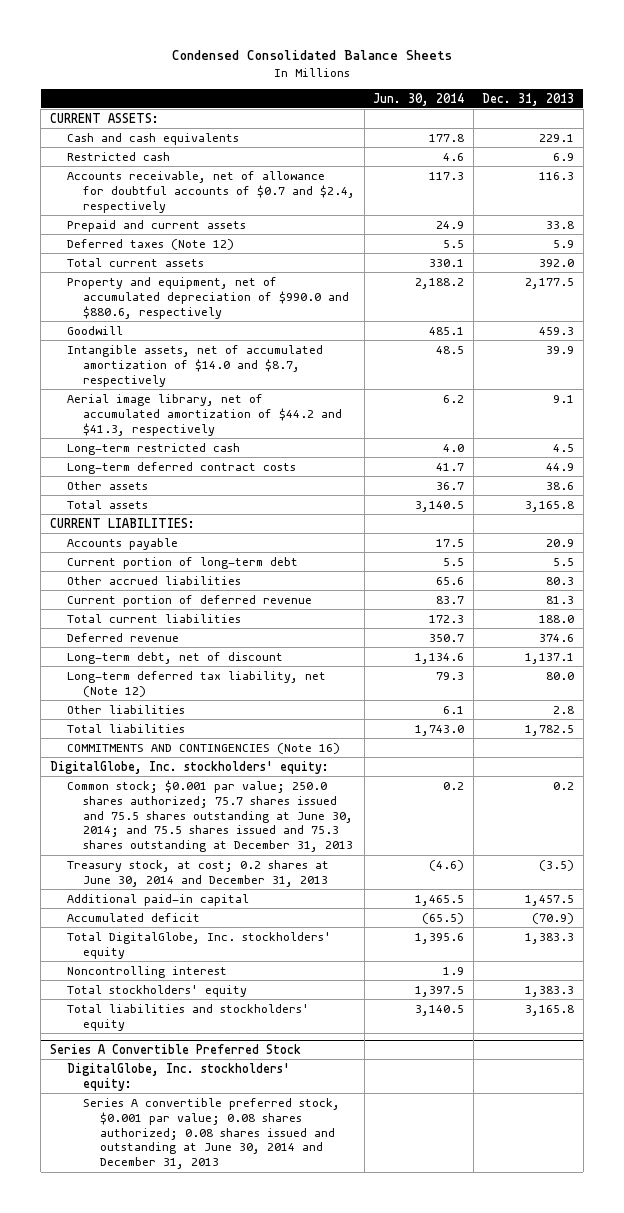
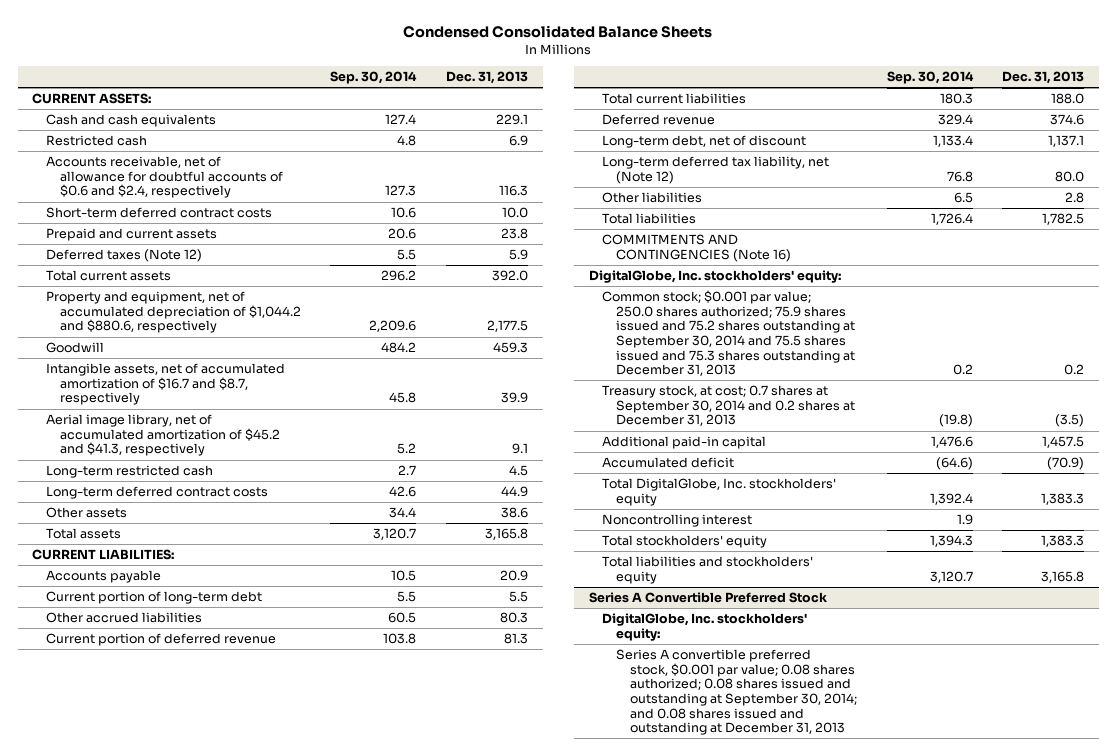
[373,92,465,106] Jun. 30, 2014 -> none
none -> [330,71,418,85] Sep. 30, 2014
[66,170,356,213] Accounts receivable, net of allowance for doubtful accounts of $0.7 and $2.4, respectively -> [46,156,283,199] Accounts receivable, net of allowance for doubtful accounts of $0.6 and $2.4, respectively
none -> [46,207,273,219] Short-term deferred contract costs
[546,220,575,229] 33.8 -> [501,228,529,240] 23.8
[66,276,350,319] Property and equipment, net of accumulated depreciation of $990.0 and $880.6, respectively -> [46,291,301,334] Property and equipment, net of accumulated depreciation of $1,044.2 and $880.6, respectively
[66,344,323,387] Intangible assets, net of accumulated amortization of $14.0 and $8.7, respectively -> [46,363,286,406] Intangible assets, net of accumulated amortization of $16.7 and $8.7, respectively
[66,393,343,436] Aerial image library, net of accumulated amortization of $44.2 and $41.3, respectively -> [46,414,280,457] Aerial image library, net of accumulated amortization of $45.2 and $41.3, respectively
[66,779,354,853] Common stock; $0.001 par value; 250.0 shares authorized; 75.7 shares issued and 75.5 shares outstanding at June 30, 2014; and 75.5 shares issued and 75.3 shares outstanding at December 31, 2013 -> [602,290,856,377] Common stock; $0.001 par value; 250.0 shares authorized; 75.9 shares issued and 75.2 shares outstanding at September 30, 2014 and 75.5 shares issued and 75.3 shares outstanding at December 31, 2013
[66,859,329,887] Treasury stock, at cost; 0.2 shares at June 30, 2014 and December 31, 2013 -> [602,385,856,427] Treasury stock, at cost; 0.7 shares at September 30, 2014 and 0.2 shares at December 31, 2013
[83,1097,341,1170] Series A convertible preferred stock, $0.001 par value; 0.08 shares authorized; 0.08 shares issued and outstanding at June 30, 2014 and December 31, 2013 -> [616,649,857,736] Series A convertible preferred stock, $0.001 par value; 0.08 shares authorized; 0.08 shares issued and outstanding at September 30, 2014; and 0.08 shares issued and outstanding at December 31, 2013

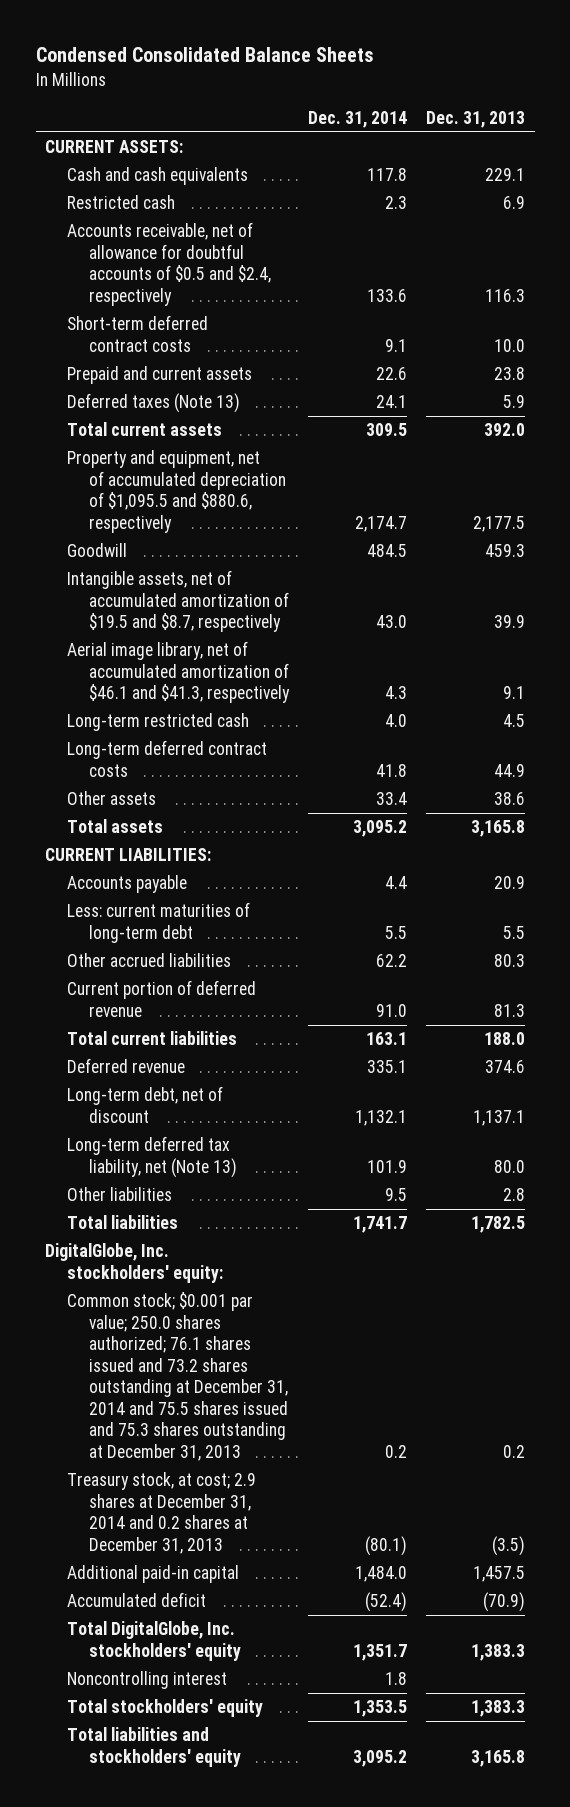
[330,71,418,85] Sep. 30, 2014 -> none
none -> [308,110,408,128] Dec. 31, 2014
[46,156,283,199] Accounts receivable, net of allowance for doubtful accounts of $0.6 and $2.4, respectively -> [67,222,272,306] Accounts receivable, net of allowance for doubtful accounts of $0.5 and $2.4, respectively
[46,249,203,263] Deferred taxes (Note 12) -> [67,393,241,414] Deferred taxes (Note 13)
[46,291,301,334] Property and equipment, net of accumulated depreciation of $1,044.2 and $880.6, respectively -> [67,450,287,533] Property and equipment, net of accumulated depreciation of $1,095.5 and $880.6, respectively
[46,363,286,406] Intangible assets, net of accumulated amortization of $16.7 and $8.7, respectively -> [67,570,290,633] Intangible assets, net of accumulated amortization of $19.5 and $8.7, respectively
[46,414,280,457] Aerial image library, net of accumulated amortization of $45.2 and $41.3, respectively -> [67,641,291,704] Aerial image library, net of accumulated amortization of $46.1 and $41.3, respectively
[46,591,263,605] Current portion of long-term debt -> [67,902,251,943] Less: current maturities of long-term debt
[602,156,830,184] Long-term deferred tax liability, net (Note 12) -> [67,1136,238,1178] Long-term deferred tax liability, net (Note 13)
[602,234,792,262] COMMITMENTS AND CONTINGENCIES (Note 16) -> none
[602,290,856,377] Common stock; $0.001 par value; 250.0 shares authorized; 75.9 shares issued and 75.2 shares outstanding at September 30, 2014 and 75.5 shares issued and 75.3 shares outstanding at December 31, 2013 -> [67,1292,289,1461] Common stock; $0.001 par value; 250.0 shares authorized; 76.1 shares issued and 73.2 shares outstanding at December 31, 2014 and 75.5 shares issued and 75.3 shares outstanding at December 31, 2013
[602,385,856,427] Treasury stock, at cost; 0.7 shares at September 30, 2014 and 0.2 shares at December 31, 2013 -> [67,1472,257,1554] Treasury stock, at cost; 2.9 shares at December 31, 2014 and 0.2 shares at December 31, 2013
[588,592,827,604] Series A Convertible Preferred Stock -> none
[602,613,808,641] DigitalGlobe, Inc. stockholders' equity: -> none
[616,649,857,736] Series A convertible preferred stock, $0.001 par value; 0.08 shares authorized; 0.08 shares issued and outstanding at September 30, 2014; and 0.08 shares issued and outstanding at December 31, 2013 -> none

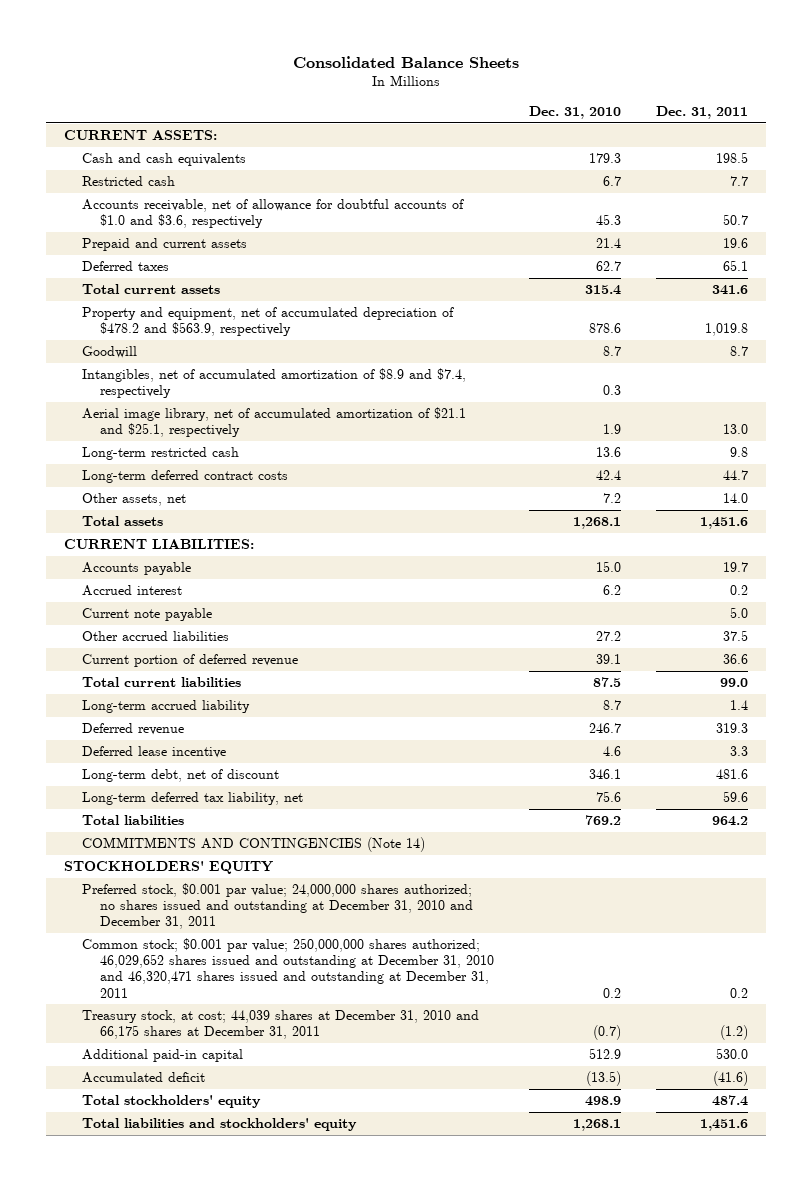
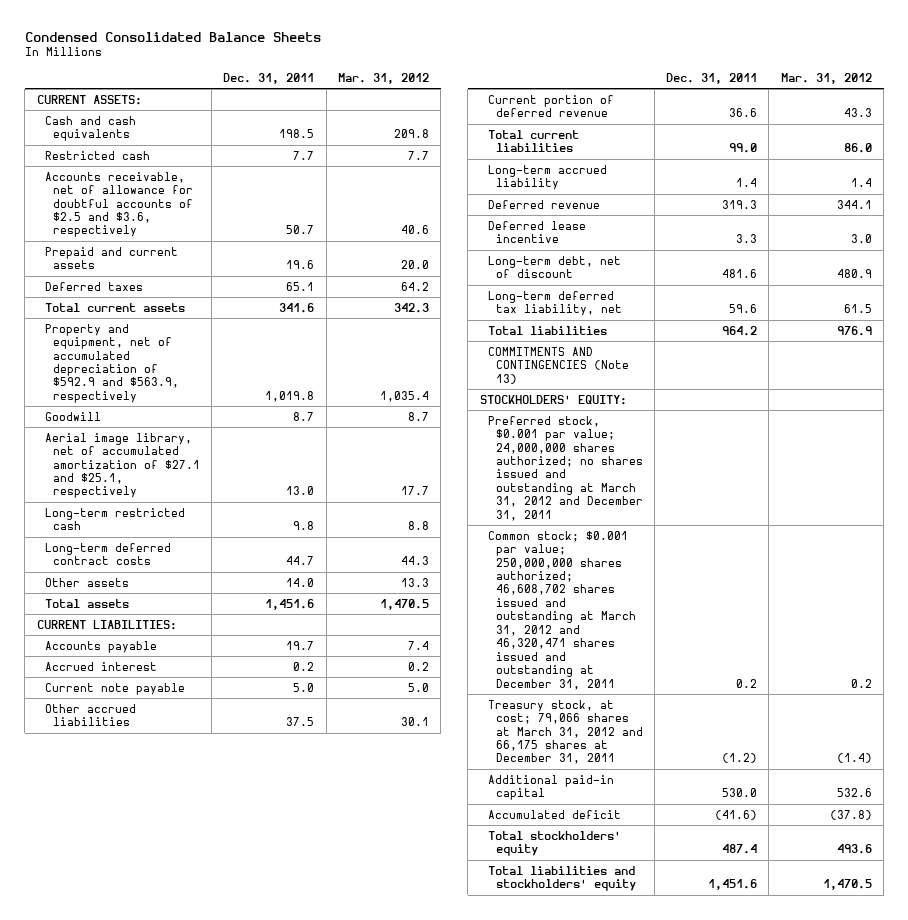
[293,55,520,68] Consolidated Balance Sheets -> [24,31,321,42] Condensed Consolidated Balance Sheets
[529,106,622,120] Dec. 31, 2010 -> none
none -> [337,72,429,84] Mar. 31, 2012
[81,199,464,229] Accounts receivable, net of allowance for doubtful accounts of $1.0 and $3.6, respectively -> [44,171,193,238] Accounts receivable, net of allowance for doubtful accounts of $2.5 and $3.6, respectively
[81,307,454,337] Property and equipment, net of accumulated depreciation of $478.2 and $563.9, respectively -> [44,323,179,403] Property and equipment, net of accumulated depreciation of $592.9 and $563.9, respectively
[81,368,466,399] Intangibles, net of accumulated amortization of $8.9 and $7.4, respectively -> none
[81,407,466,438] Aerial image library, net of accumulated amortization of $21.1 and $25.1, respectively -> [44,432,200,499] Aerial image library, net of accumulated amortization of $27.1 and $25.1, respectively
[81,493,186,507] Other assets, net -> [44,577,129,587] Other assets
[81,837,425,853] COMMITMENTS AND CONTINGENCIES (Note 14) -> [487,346,629,384] COMMITMENTS AND CONTINGENCIES (Note 13)
[64,861,274,875] STOCKHOLDERS' EQUITY -> [479,394,627,405] STOCKHOLDERS' EQUITY:
[81,883,473,930] Preferred stock, $0.001 par value; 24,000,000 shares authorized; no shares issued and outstanding at December 31, 2010 and December 31, 2011 -> [487,415,643,521] Preferred stock, $0.001 par value; 24,000,000 shares authorized; no shares issued and outstanding at March 31, 2012 and December 31, 2011
[81,938,494,998] Common stock; $0.001 par value; 250,000,000 shares authorized; 46,029,652 shares issued and outstanding at December 31, 2010 and 46,320,471 shares issued and outstanding at December 31, 2011 -> [487,530,636,690] Common stock; $0.001 par value; 250,000,000 shares authorized; 46,608,702 shares issued and outstanding at March 31, 2012 and 46,320,471 shares issued and outstanding at December 31, 2011
[81,1010,479,1040] Treasury stock, at cost; 44,039 shares at December 31, 2010 and 66,175 shares at December 31, 2011 -> [487,699,643,765] Treasury stock, at cost; 79,066 shares at March 31, 2012 and 66,175 shares at December 31, 2011

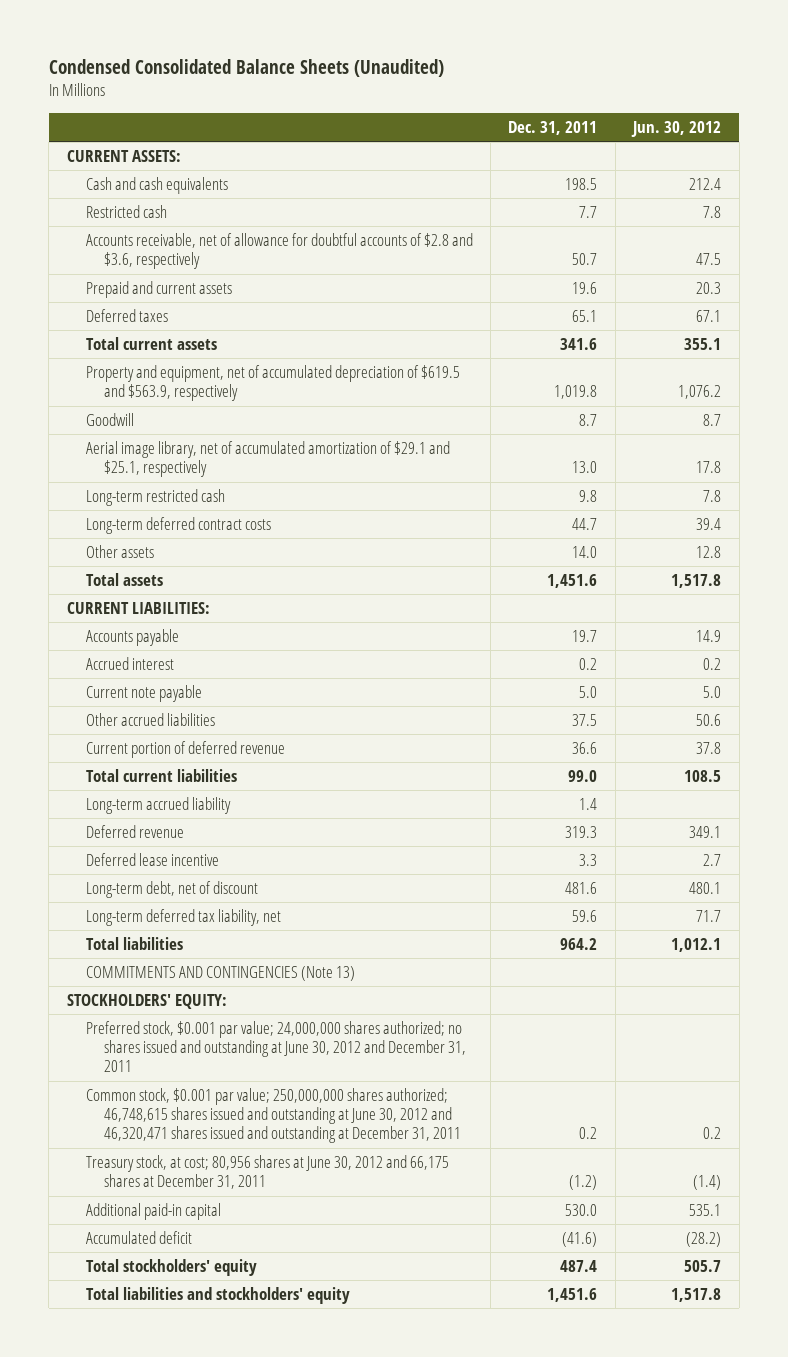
[24,31,321,42] Condensed Consolidated Balance Sheets -> [48,59,444,78] Condensed Consolidated Balance Sheets (Unaudited)
[337,72,429,84] Mar. 31, 2012 -> none
none -> [631,120,722,137] Jun. 30, 2012
[44,171,193,238] Accounts receivable, net of allowance for doubtful accounts of $2.5 and $3.6, respectively -> [85,233,473,270] Accounts receivable, net of allowance for doubtful accounts of $2.8 and $3.6, respectively
[44,323,179,403] Property and equipment, net of accumulated depreciation of $592.9 and $563.9, respectively -> [85,365,460,402] Property and equipment, net of accumulated depreciation of $619.5 and $563.9, respectively
[44,432,200,499] Aerial image library, net of accumulated amortization of $27.1 and $25.1, respectively -> [85,441,450,478] Aerial image library, net of accumulated amortization of $29.1 and $25.1, respectively
[487,415,643,521] Preferred stock, $0.001 par value; 24,000,000 shares authorized; no shares issued and outstanding at March 31, 2012 and December 31, 2011 -> [85,1021,467,1073] Preferred stock, $0.001 par value; 24,000,000 shares authorized; no shares issued and outstanding at June 30, 2012 and December 31, 2011
[487,530,636,690] Common stock; $0.001 par value; 250,000,000 shares authorized; 46,608,702 shares issued and outstanding at March 31, 2012 and 46,320,471 shares issued and outstanding at December 31, 2011 -> [85,1088,462,1144] Common stock, $0.001 par value; 250,000,000 shares authorized; 46,748,615 shares issued and outstanding at June 30, 2012 and 46,320,471 shares issued and outstanding at December 31, 2011
[487,699,643,765] Treasury stock, at cost; 79,066 shares at March 31, 2012 and 66,175 shares at December 31, 2011 -> [85,1155,449,1190] Treasury stock, at cost; 80,956 shares at June 30, 2012 and 66,175 shares at December 31, 2011

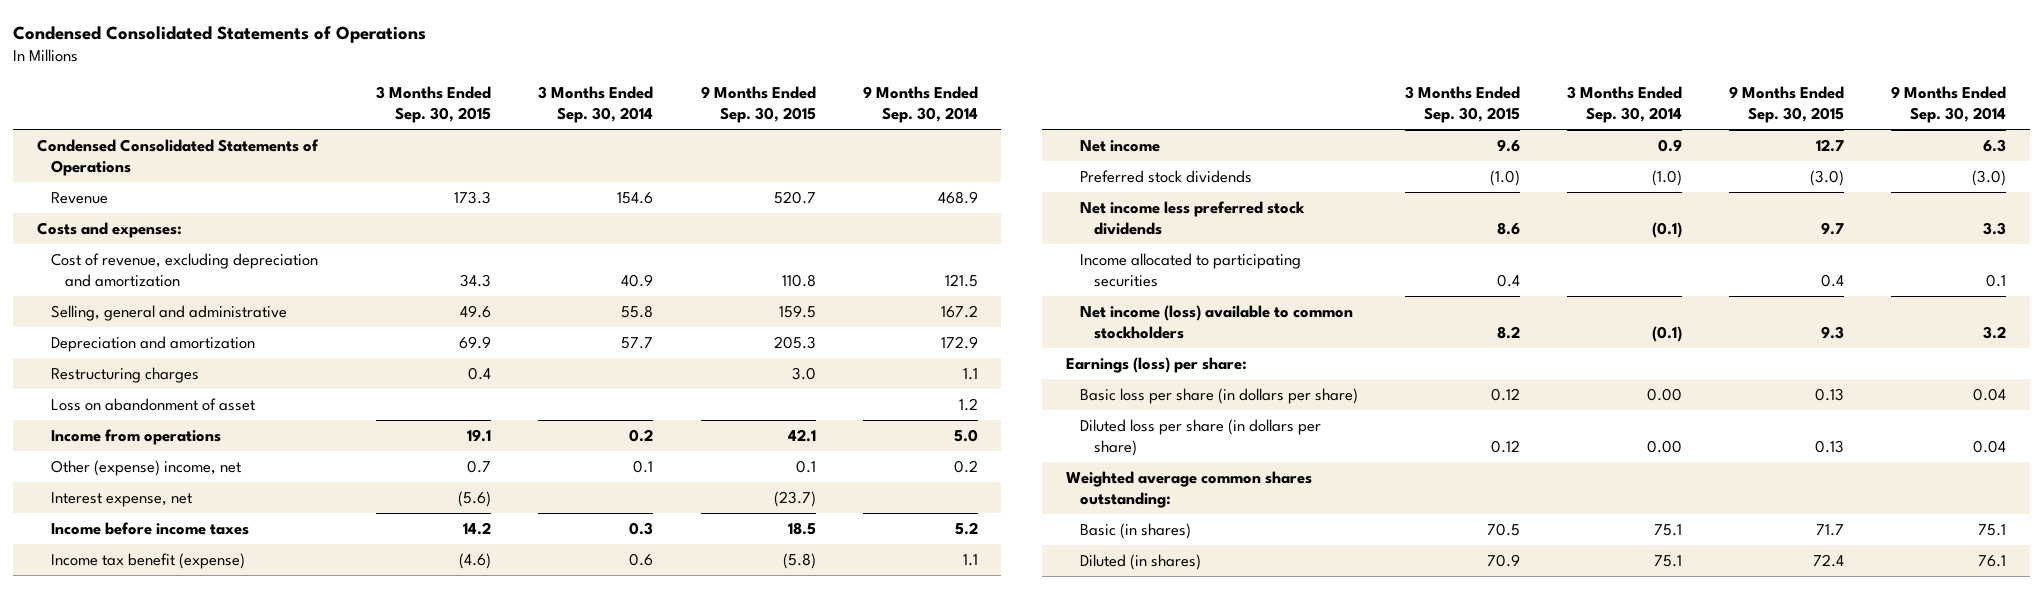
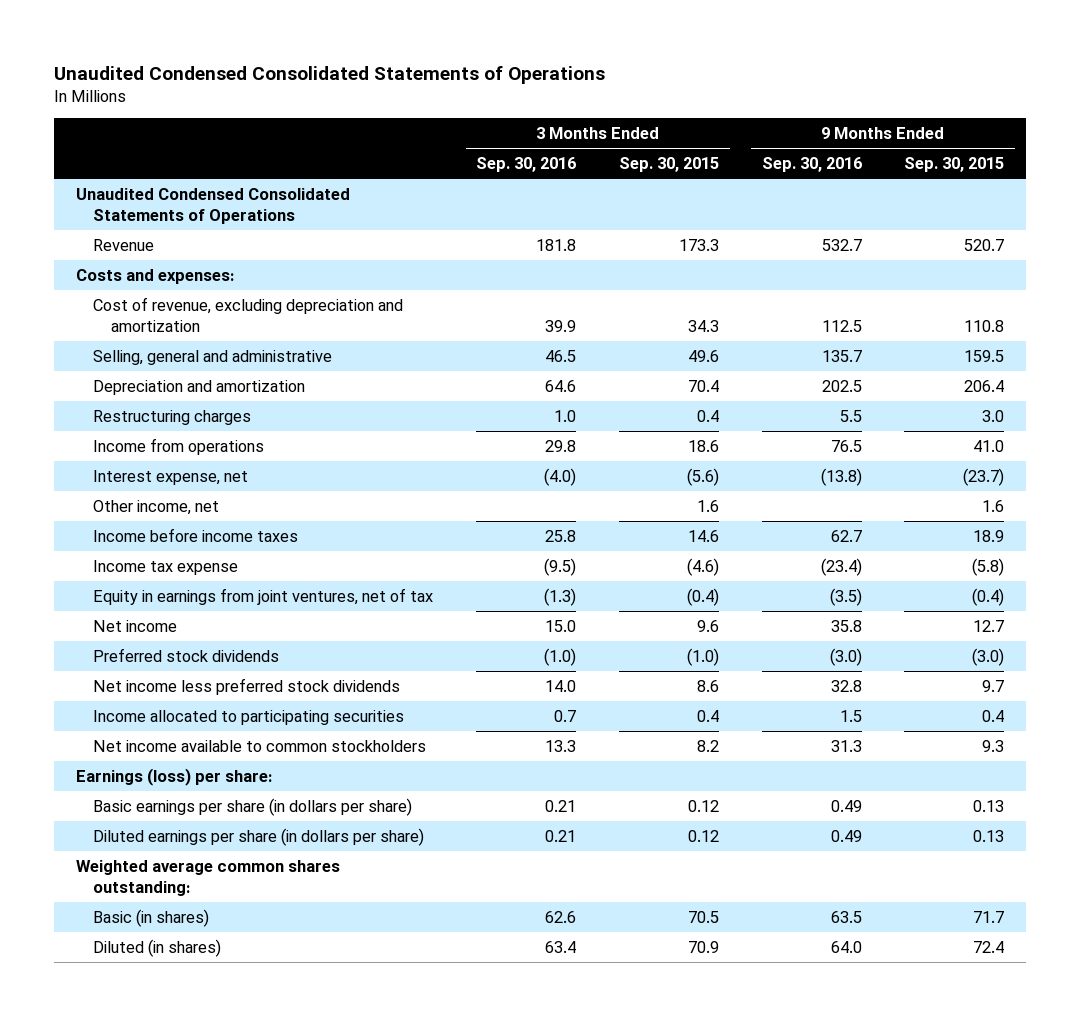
[13,25,427,43] Condensed Consolidated Statements of Operations -> [54,65,606,84] Unaudited Condensed Consolidated Statements of Operations
[538,85,654,123] 3 Months Ended Sep. 30, 2014 -> none
[862,85,978,123] 9 Months Ended Sep. 30, 2014 -> none
none -> [476,157,577,173] Sep. 30, 2016
none -> [761,157,862,173] Sep. 30, 2016
[37,138,320,177] Condensed Consolidated Statements of Operations -> [75,187,350,224] Unaudited Condensed Consolidated Statements of Operations
[459,335,492,349] 69.9 -> [687,379,719,392] 70.4
[773,335,816,349] 205.3 -> [964,379,1005,392] 206.4
[51,397,256,411] Loss on abandonment of asset -> none
[51,459,242,476] Other (expense) income, net -> none
[467,428,492,442] 19.1 -> [687,439,719,452] 18.6
[787,428,816,442] 42.1 -> [973,439,1005,452] 41.0
none -> [93,499,220,515] Other income, net
[463,521,492,535] 14.2 -> [687,529,719,542] 14.6
[787,521,816,535] 18.5 -> [973,529,1005,542] 18.9
[51,552,246,569] Income tax benefit (expense) -> [93,559,239,575] Income tax expense
none -> [93,587,434,605] Equity in earnings from joint ventures, net of tax
[1079,304,1353,340] Net income (loss) available to common stockholders -> [93,739,427,752] Net income available to common stockholders
[1079,387,1358,404] Basic loss per share (in dollars per share) -> [93,797,413,816] Basic earnings per share (in dollars per share)
[1079,418,1321,457] Diluted loss per share (in dollars per share) -> [93,827,425,846] Diluted earnings per share (in dollars per share)

